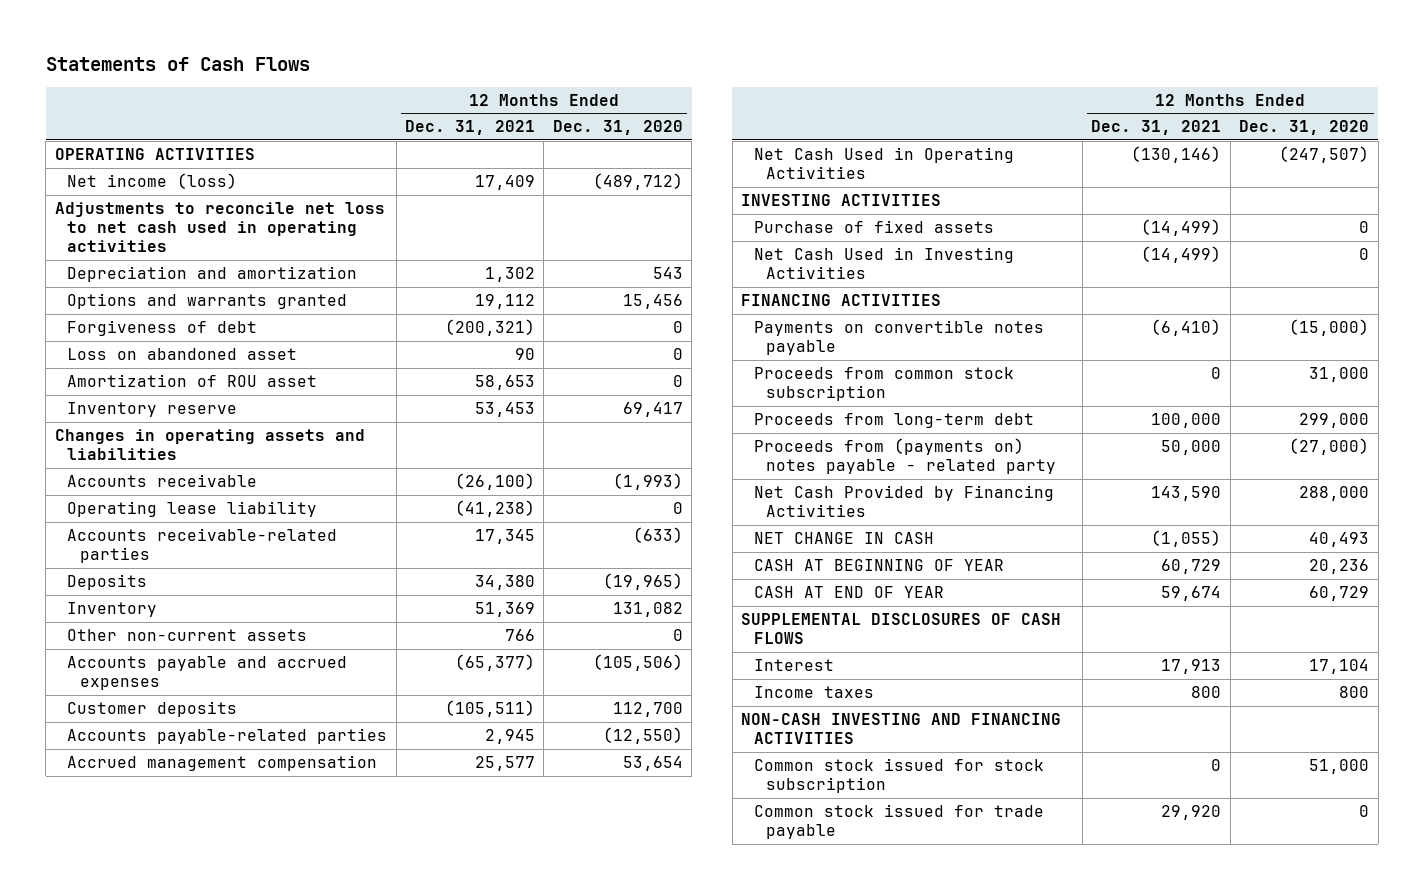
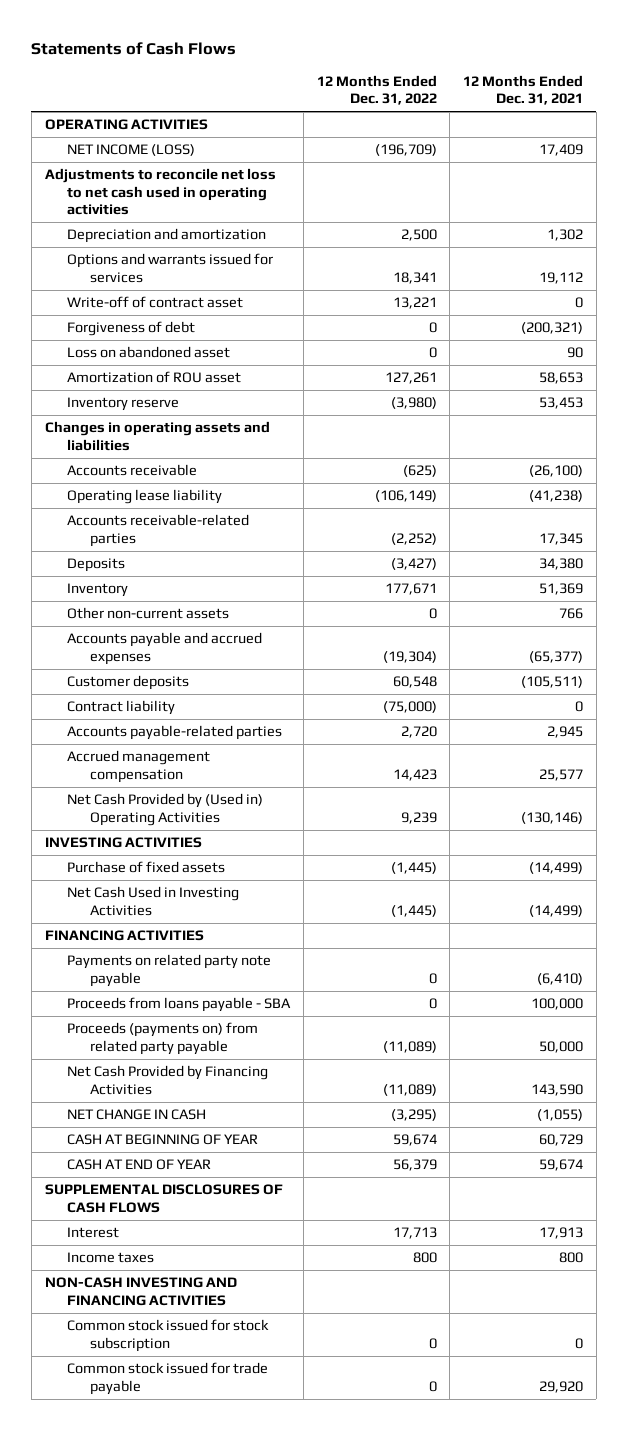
[552,120,683,136] Dec. 31, 2020 -> none
none -> [316,74,437,106] 12 Months Ended Dec. 31, 2022
[67,173,238,190] Net income (loss) -> [67,144,196,157] NET INCOME (LOSS)
[67,293,348,310] Options and warrants granted -> [67,253,274,283] Options and warrants issued for services
none -> [67,296,244,309] Write-off of contract asset
none -> [67,700,176,716] Contract liability
[753,147,1014,180] Net Cash Used in Operating Activities -> [67,793,264,826] Net Cash Provided by (Used in) Operating Activities
[753,367,1014,402] Proceeds from common stock subscription -> none
[753,413,1034,429] Proceeds from long-term debt -> none
[753,320,1044,356] Payments on convertible notes payable -> [67,954,272,987] Payments on related party note payable
none -> [67,997,292,1013] Proceeds from loans payable - SBA
[753,438,1057,475] Proceeds from (payments on) notes payable - related party -> [67,1022,259,1055] Proceeds (payments on) from related party payable

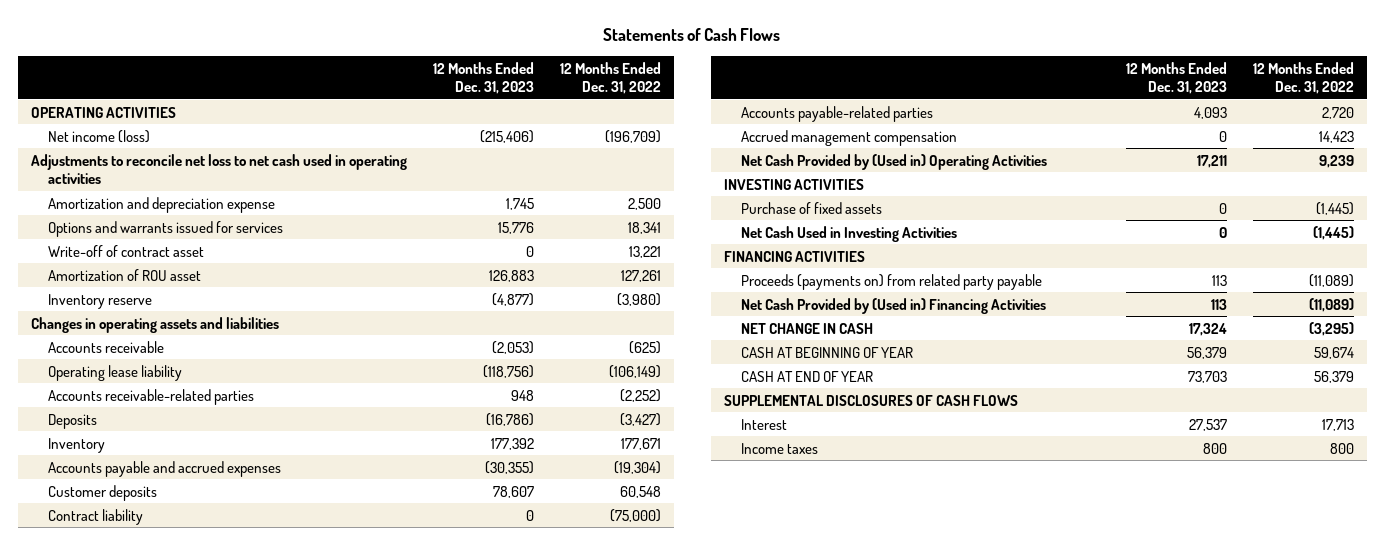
[463,74,584,106] 12 Months Ended Dec. 31, 2021 -> none
none -> [432,61,534,95] 12 Months Ended Dec. 31, 2023
[67,144,196,157] NET INCOME (LOSS) -> [48,129,151,143] Net income (loss)
[67,228,267,244] Depreciation and amortization -> [48,196,276,213] Amortization and depreciation expense
[67,321,196,337] Forgiveness of debt -> none
[67,346,231,359] Loss on abandoned asset -> none
[67,607,230,620] Other non-current assets -> none
[67,954,272,987] Payments on related party note payable -> none
[67,997,292,1013] Proceeds from loans payable - SBA -> none
[67,1065,269,1095] Net Cash Provided by Financing Activities -> [741,297,1047,314] Net Cash Provided by (Used in) Financing Activities
[44,1277,237,1306] NON-CASH INVESTING AND FINANCING ACTIVITIES -> none
[67,1319,270,1352] Common stock issued for stock subscription -> none
[67,1362,269,1395] Common stock issued for trade payable -> none

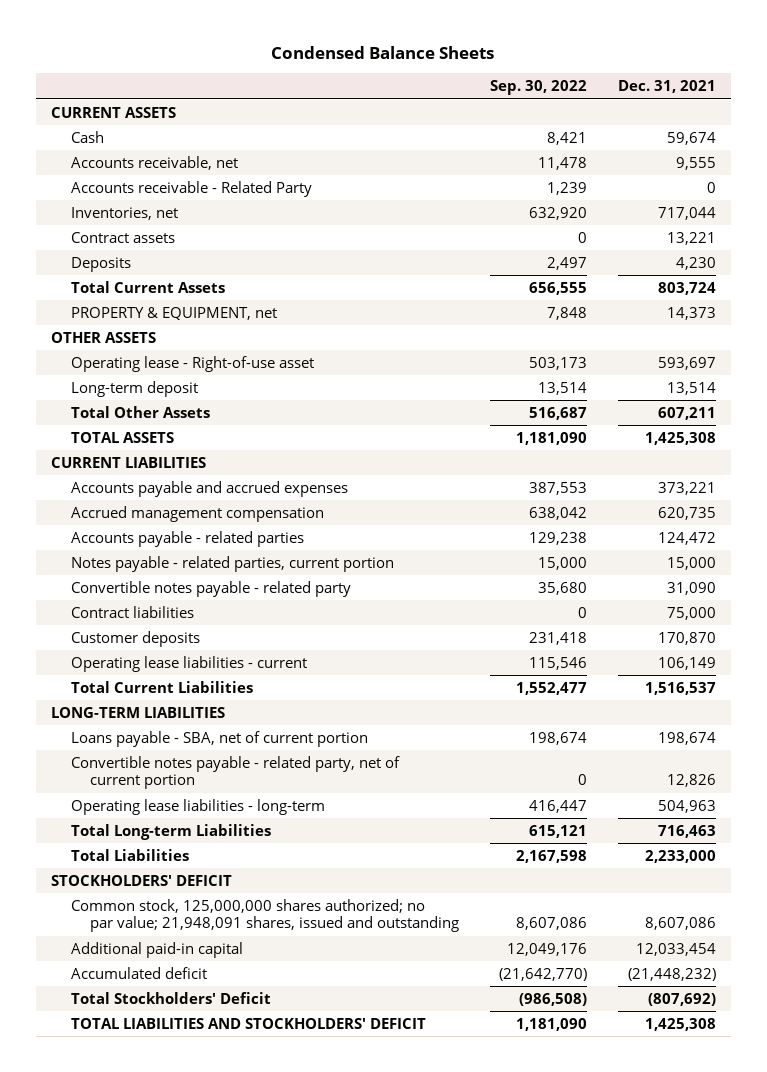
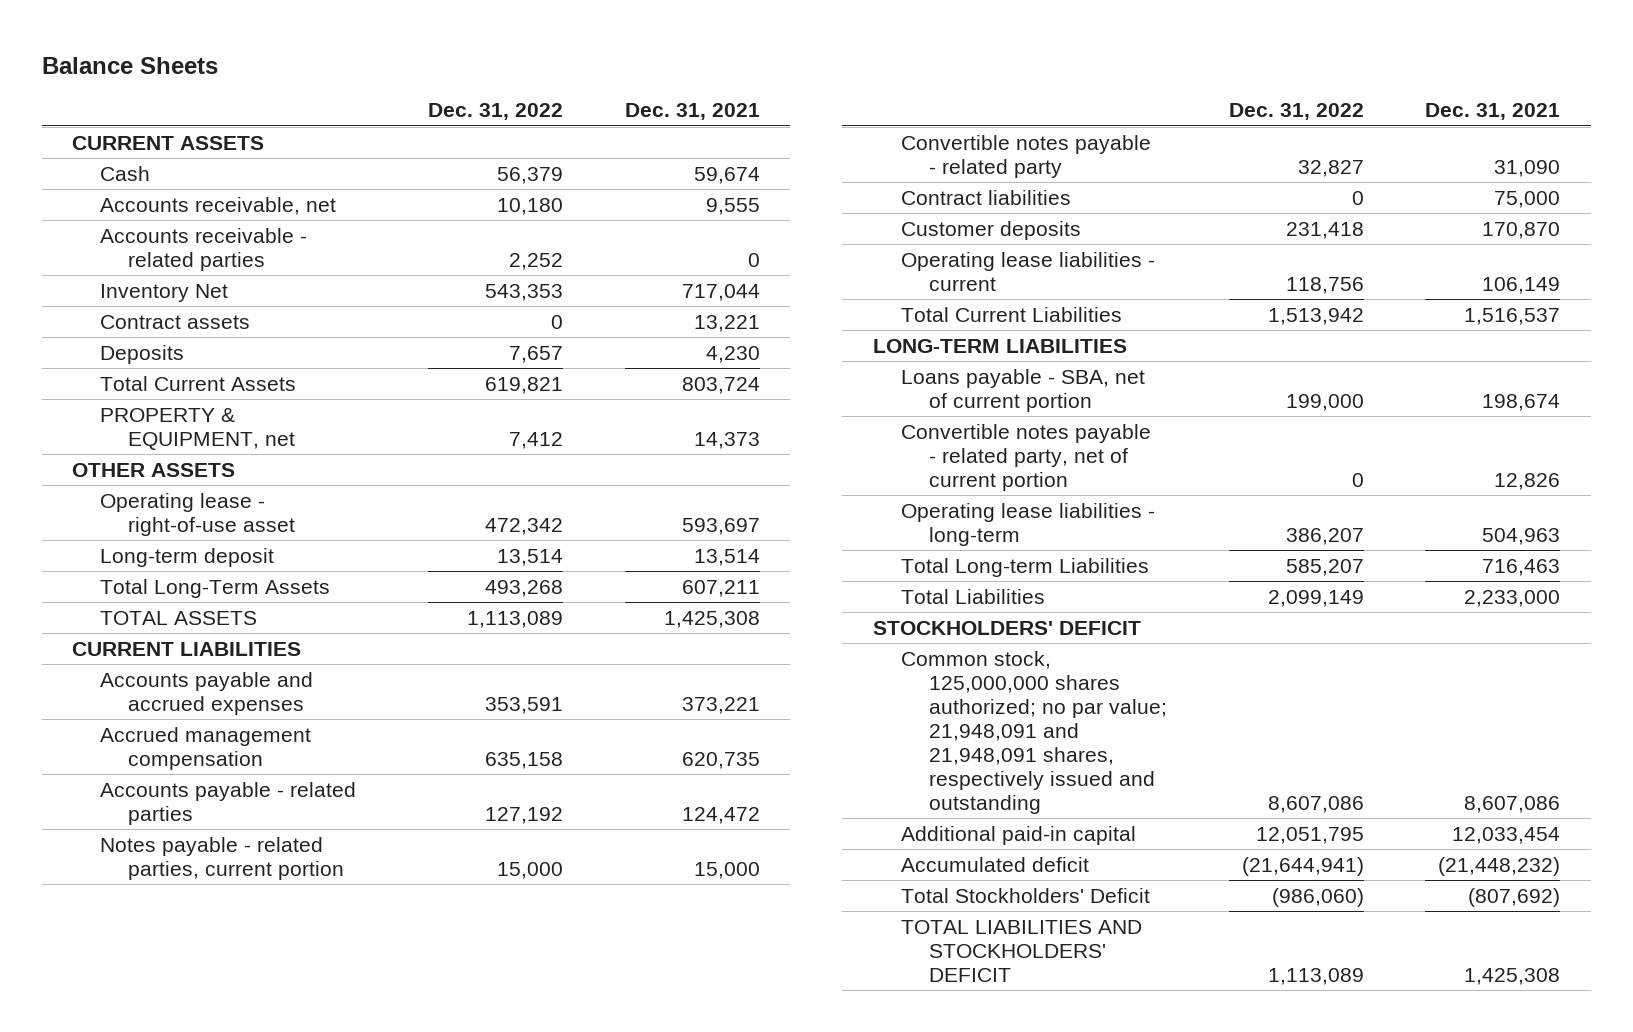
[271,45,495,59] Condensed Balance Sheets -> [41,56,218,74] Balance Sheets
[489,80,587,96] Sep. 30, 2022 -> none
none -> [427,103,563,121] Dec. 31, 2022
[70,180,312,197] Accounts receivable - Related Party -> [100,227,308,271] Accounts receivable - related parties
[70,206,178,220] Inventories, net -> [100,283,229,302] Inventory Net
[70,355,314,372] Operating lease - Right-of-use asset -> [100,492,295,536] Operating lease - right-of-use asset
[70,405,210,418] Total Other Assets -> [100,578,331,598] Total Long-Term Assets
[70,898,459,933] Common stock, 125,000,000 shares authorized; no par value; 21,948,091 shares, issued and outstanding -> [901,650,1167,814] Common stock, 125,000,000 shares authorized; no par value; 21,948,091 and 21,948,091 shares, respectively issued and outstanding

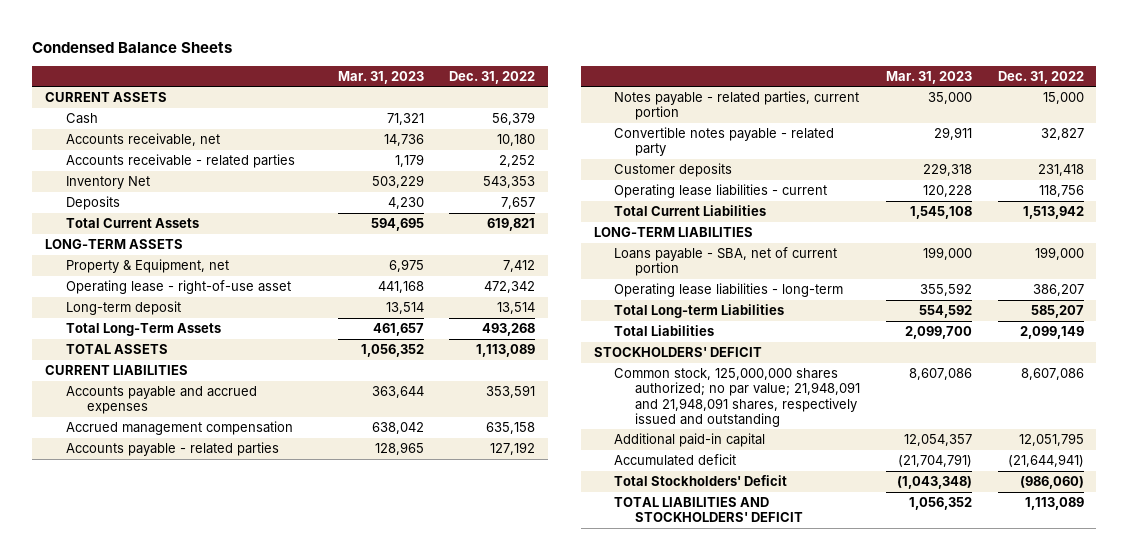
[41,56,218,74] Balance Sheets -> [32,41,233,53] Condensed Balance Sheets
[624,103,760,121] Dec. 31, 2021 -> none
none -> [337,70,424,84] Mar. 31, 2023
[100,314,251,329] Contract assets -> none
[72,462,236,477] OTHER ASSETS -> none
none -> [45,239,184,250] LONG-TERM ASSETS
[100,407,295,450] PROPERTY & EQUIPMENT, net -> [66,259,230,274] Property & Equipment, net
[901,189,1072,205] Contract liabilities -> none
[901,423,1152,491] Convertible notes payable - related party, net of current portion -> none

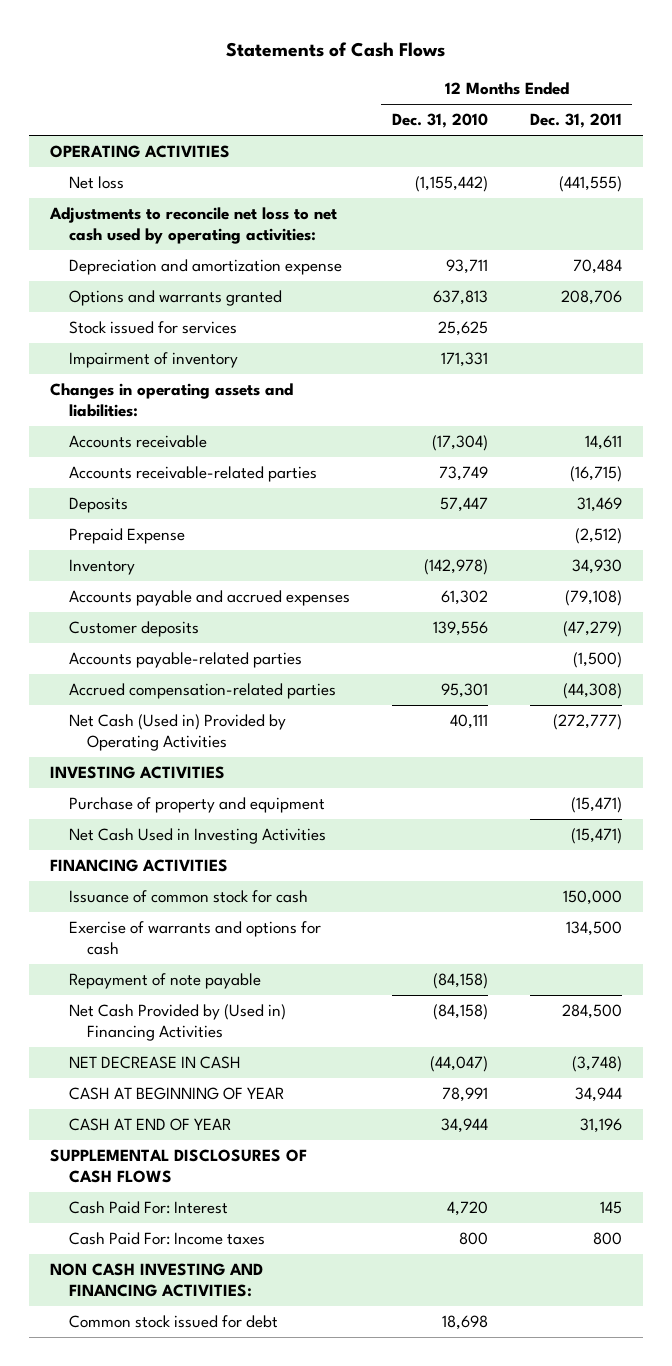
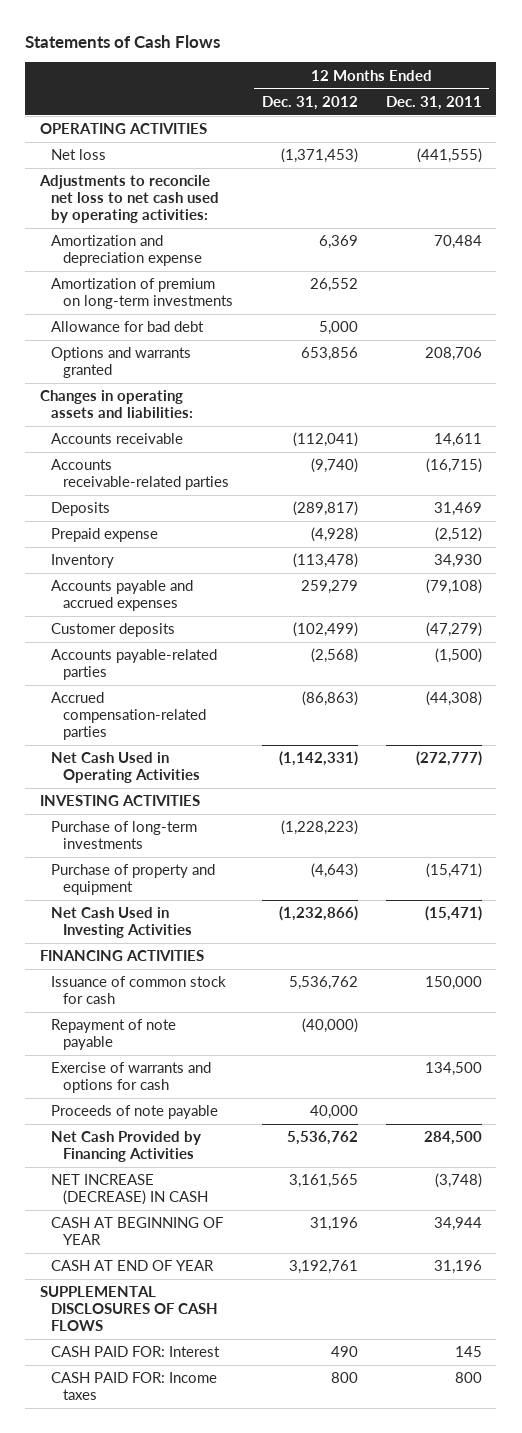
[391,113,488,129] Dec. 31, 2010 -> none
none -> [261,96,358,111] Dec. 31, 2012
[68,259,342,276] Depreciation and amortization expense -> [51,235,203,267] Amortization and depreciation expense
none -> [51,278,234,310] Amortization of premium on long-term investments
none -> [51,321,205,333] Allowance for bad debt
[68,321,237,335] Stock issued for services -> none
[68,352,238,369] Impairment of inventory -> none
[68,528,185,545] Prepaid Expense -> [51,528,159,543] Prepaid expense
[68,714,286,751] Net Cash (Used in) Provided by Operating Activities -> [51,752,201,784] Net Cash Used in Operating Activities
none -> [51,821,198,850] Purchase of long-term investments
[68,921,321,955] Exercise of warrants and options for cash -> [51,1062,212,1094] Exercise of warrants and options for cash
none -> [51,1105,219,1120] Proceeds of note payable
[68,1004,286,1041] Net Cash Provided by (Used in) Financing Activities -> [51,1131,202,1163] Net Cash Provided by Financing Activities
[68,1056,241,1070] NET DECREASE IN CASH -> [51,1174,209,1206] NET INCREASE (DECREASE) IN CASH
[50,1263,264,1297] NON CASH INVESTING AND FINANCING ACTIVITIES: -> none
[68,1315,278,1329] Common stock issued for debt -> none
[68,1201,228,1215] Cash Paid For: Interest -> [51,1346,221,1358] CASH PAID FOR: Interest
[68,1232,265,1246] Cash Paid For: Income taxes -> [51,1372,218,1401] CASH PAID FOR: Income taxes

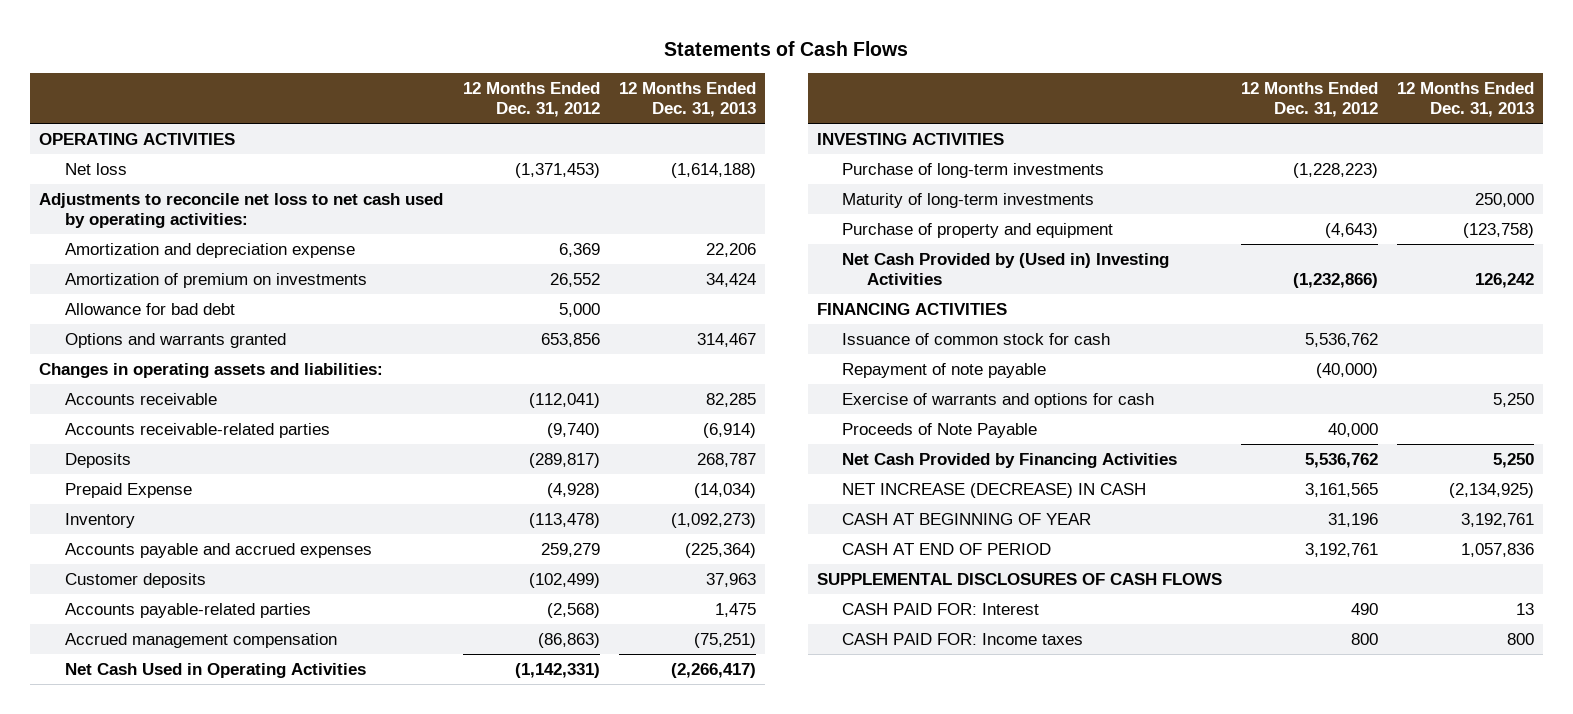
[386,96,483,111] Dec. 31, 2011 -> none
none -> [619,81,757,118] 12 Months Ended Dec. 31, 2013
[51,278,234,310] Amortization of premium on long-term investments -> [64,272,367,288] Amortization of premium on investments
[51,528,159,543] Prepaid expense -> [64,482,192,498] Prepaid Expense
[51,692,207,741] Accrued compensation-related parties -> [64,632,337,648] Accrued management compensation
none -> [842,192,1095,208] Maturity of long-term investments
[51,907,193,939] Net Cash Used in Investing Activities -> [842,252,1170,286] Net Cash Provided by (Used in) Investing Activities
[51,1105,219,1120] Proceeds of note payable -> [842,422,1038,438] Proceeds of Note Payable
[51,1260,215,1272] CASH AT END OF YEAR -> [842,542,1052,555] CASH AT END OF PERIOD

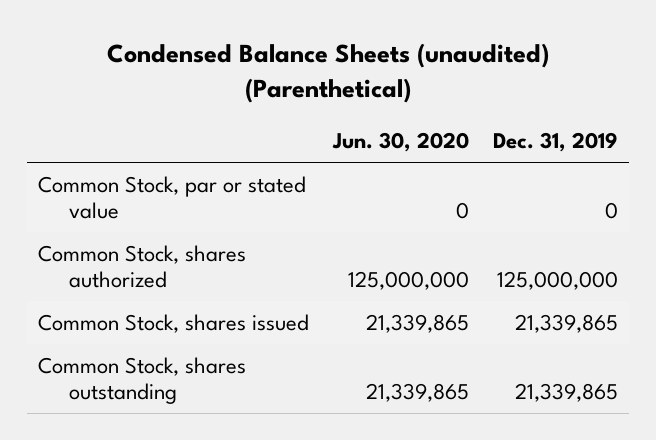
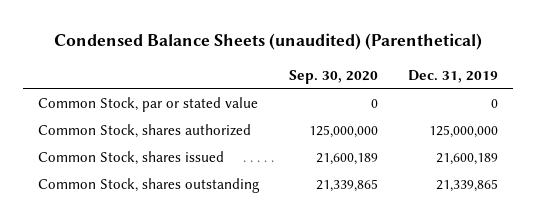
[332,132,470,153] Jun. 30, 2020 -> none
none -> [288,70,378,85] Sep. 30, 2020
[514,313,618,333] 21,339,865 -> [436,153,499,166] 21,600,189

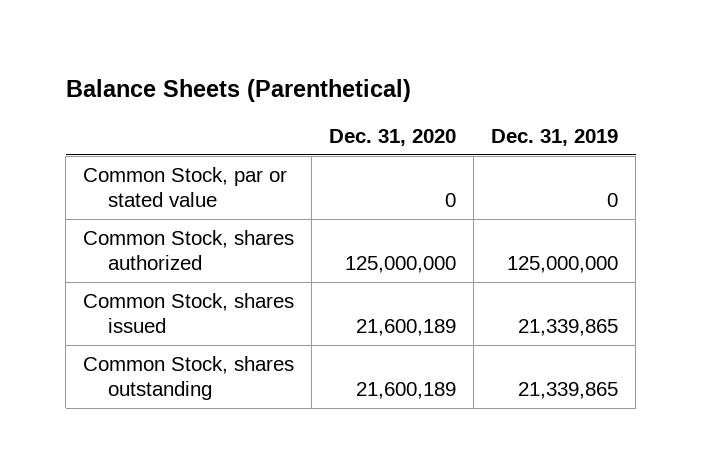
[53,33,482,51] Condensed Balance Sheets (unaudited) (Parenthetical) -> [65,79,411,103] Balance Sheets (Parenthetical)
[288,70,378,85] Sep. 30, 2020 -> none
none -> [329,129,457,147] Dec. 31, 2020
[436,153,499,166] 21,600,189 -> [518,319,619,337] 21,339,865

